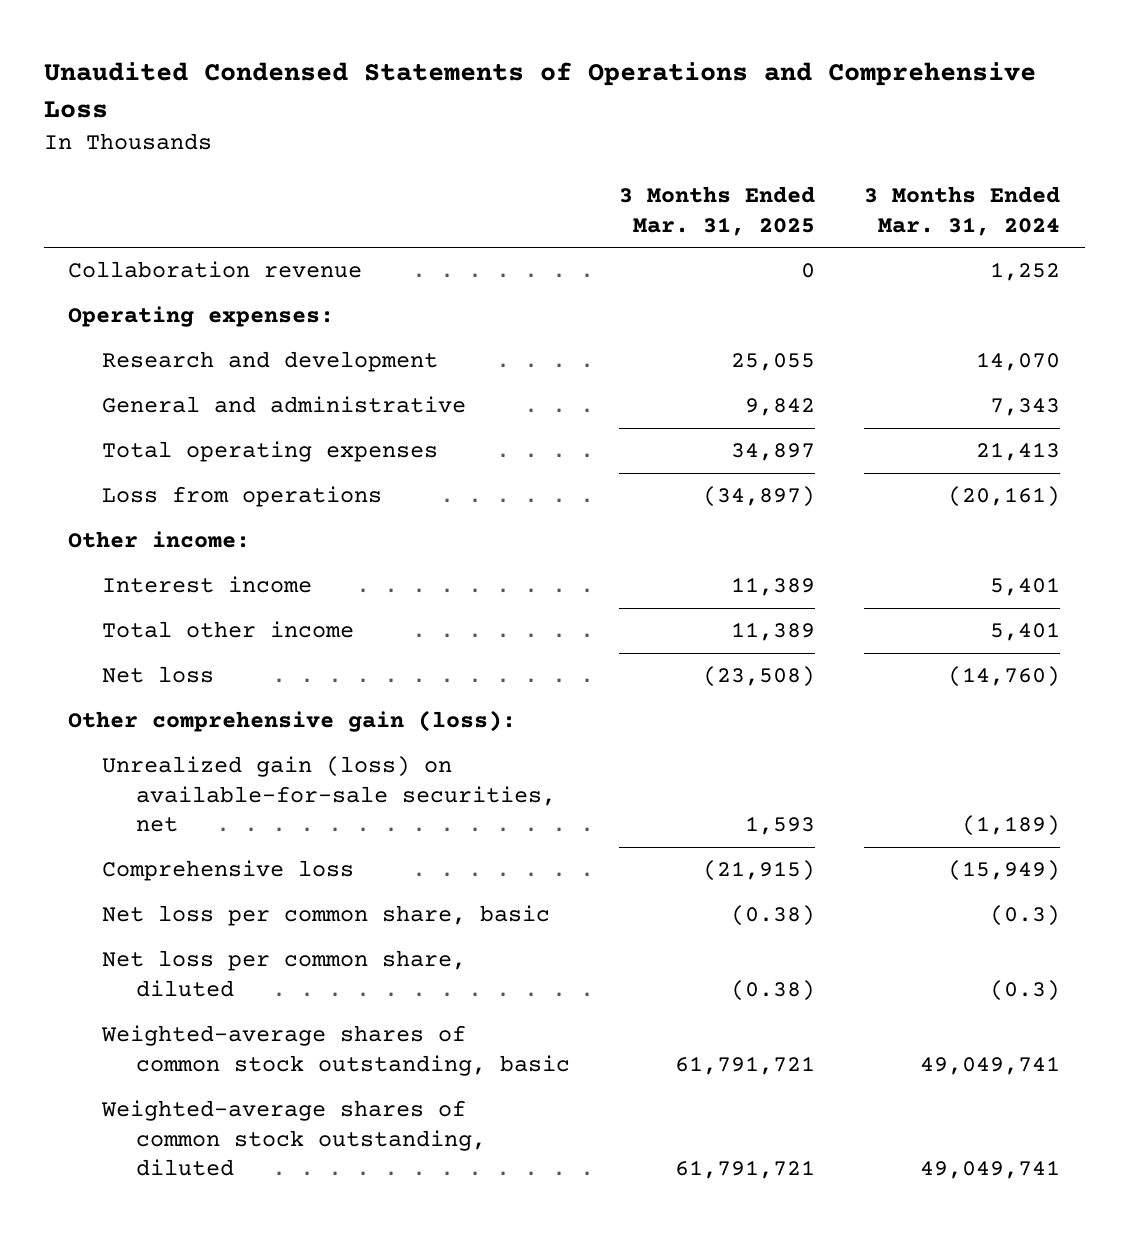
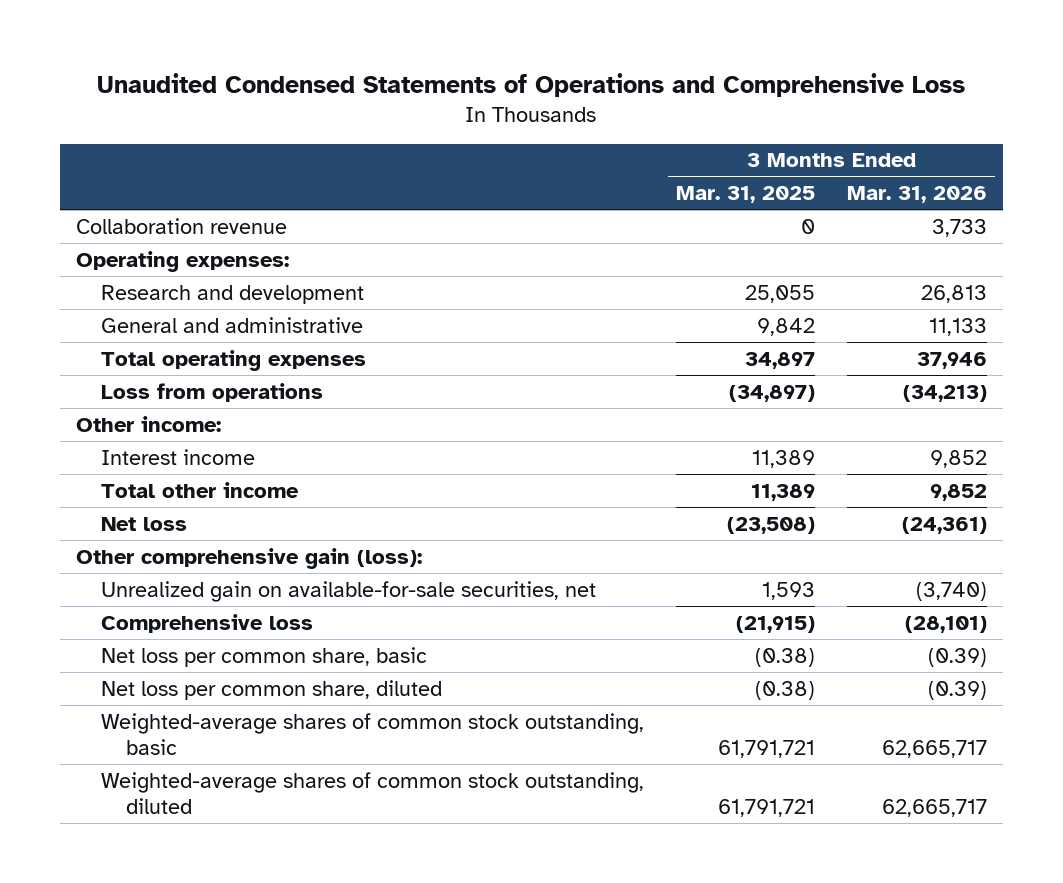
[864,186,1061,236] 3 Months Ended Mar. 31, 2024 -> none
none -> [847,186,988,204] Mar. 31, 2026
[101,756,556,833] Unrealized gain (loss) on available-for-sale securities, net -> [100,580,596,602] Unrealized gain on available-for-sale securities, net

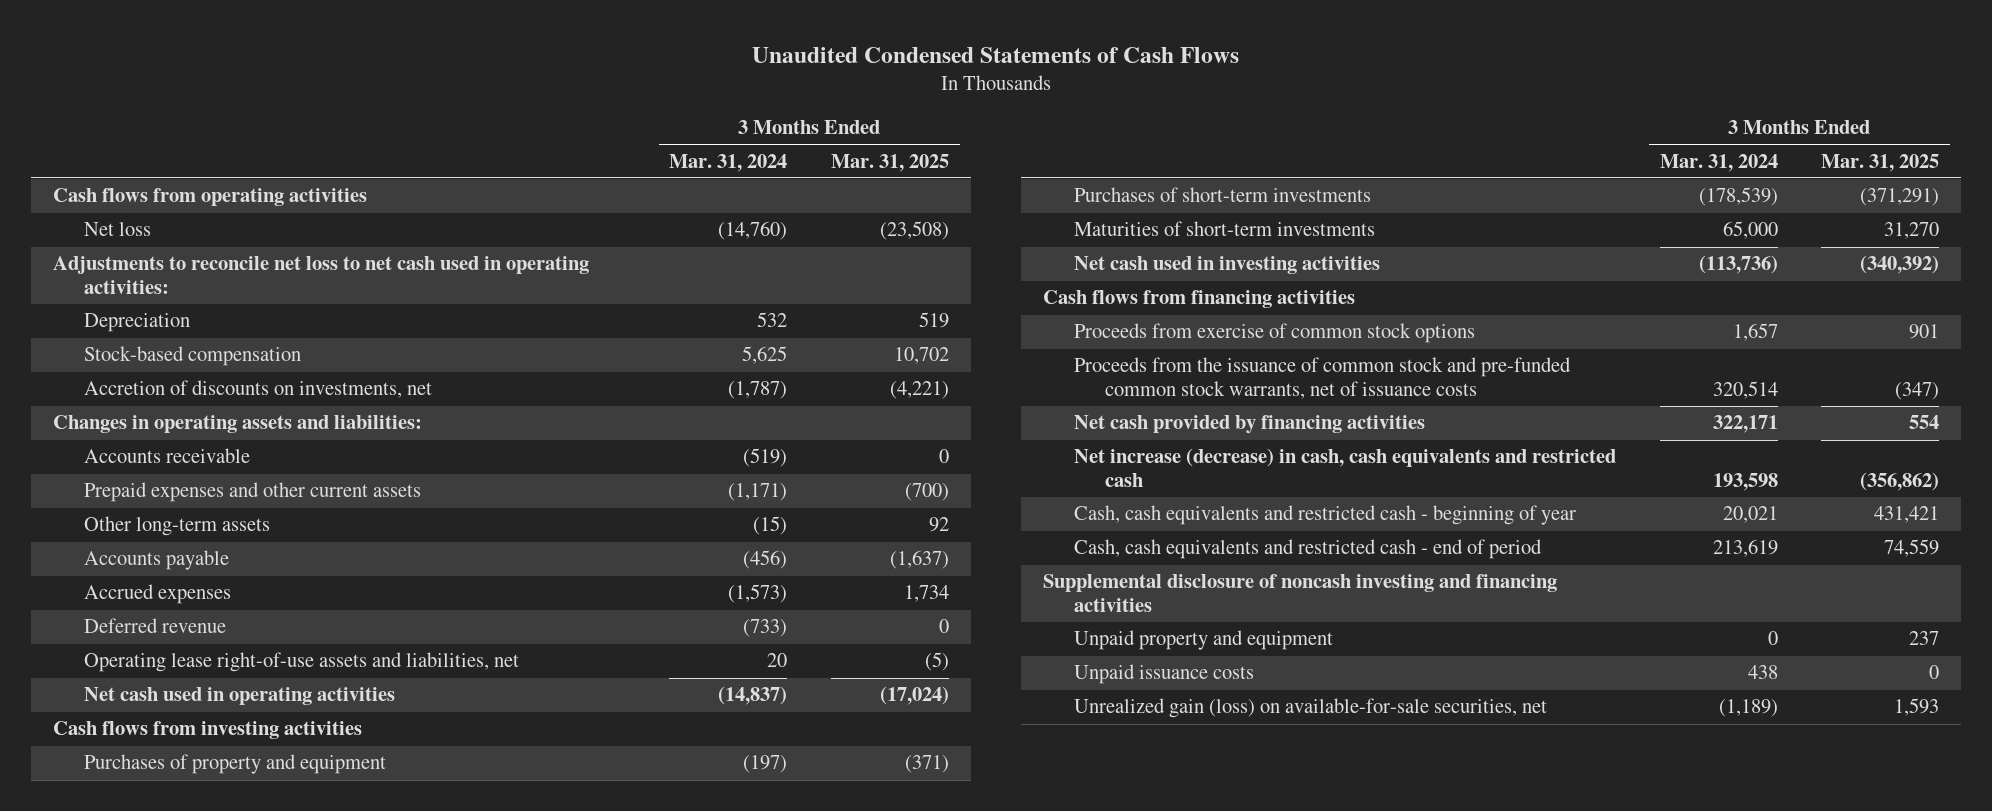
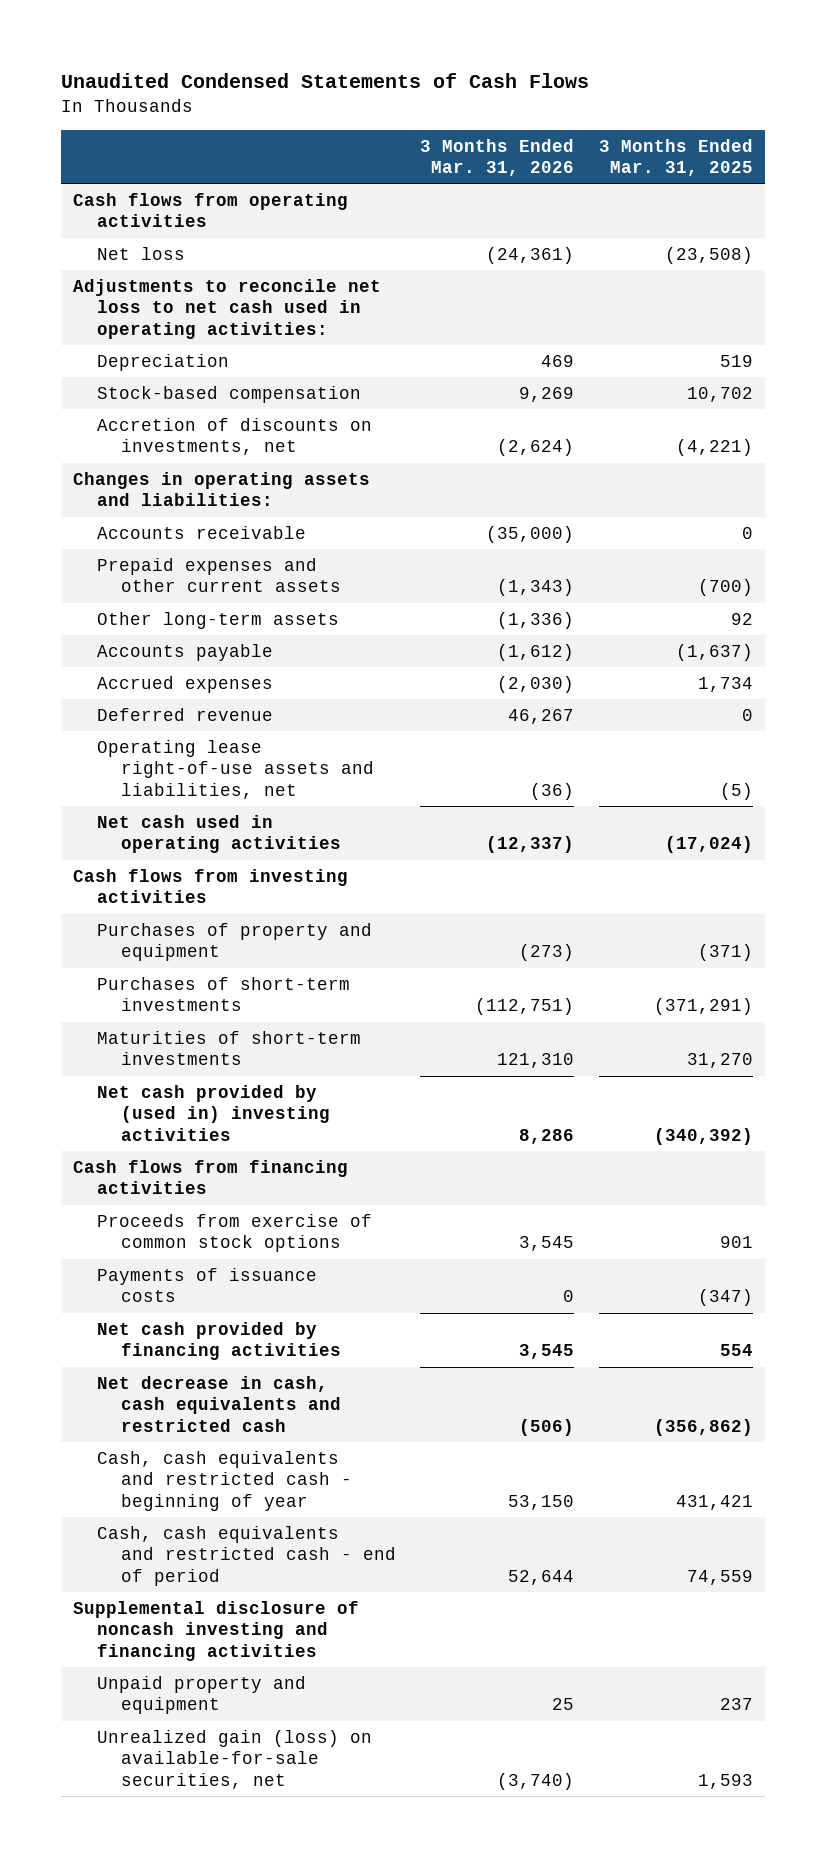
[669,153,788,172] Mar. 31, 2024 -> none
none -> [420,138,575,177] 3 Months Ended Mar. 31, 2026
[1074,256,1381,275] Net cash used in investing activities -> [97,1084,330,1141] Net cash provided by (used in) investing activities
[1074,357,1572,400] Proceeds from the issuance of common stock and pre-funded common stock warrants, net of issuance costs -> [97,1267,318,1303] Payments of issuance costs
[1074,448,1617,488] Net increase (decrease) in cash, cash equivalents and restricted cash -> [97,1375,341,1432] Net decrease in cash, cash equivalents and restricted cash
[1074,664,1255,685] Unpaid issuance costs -> none

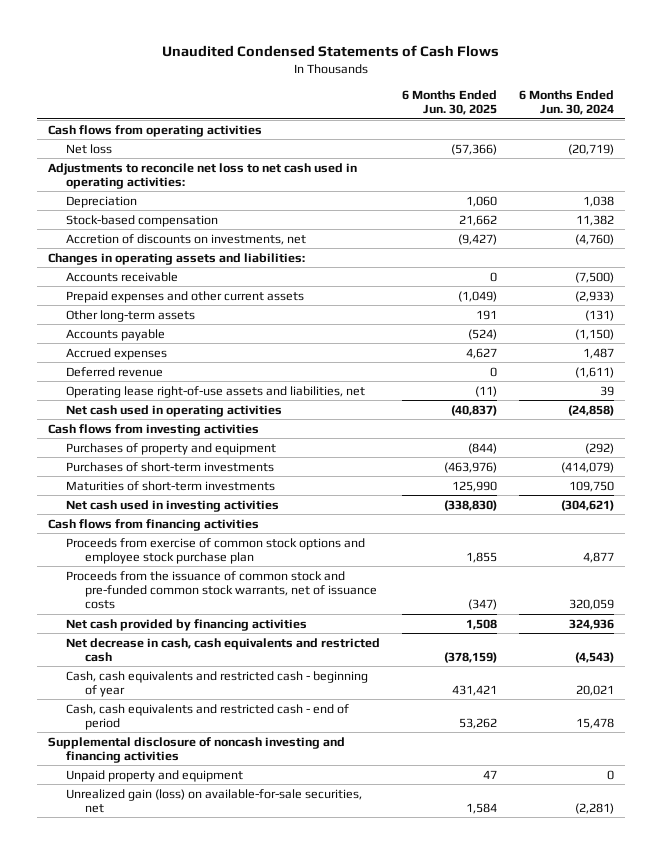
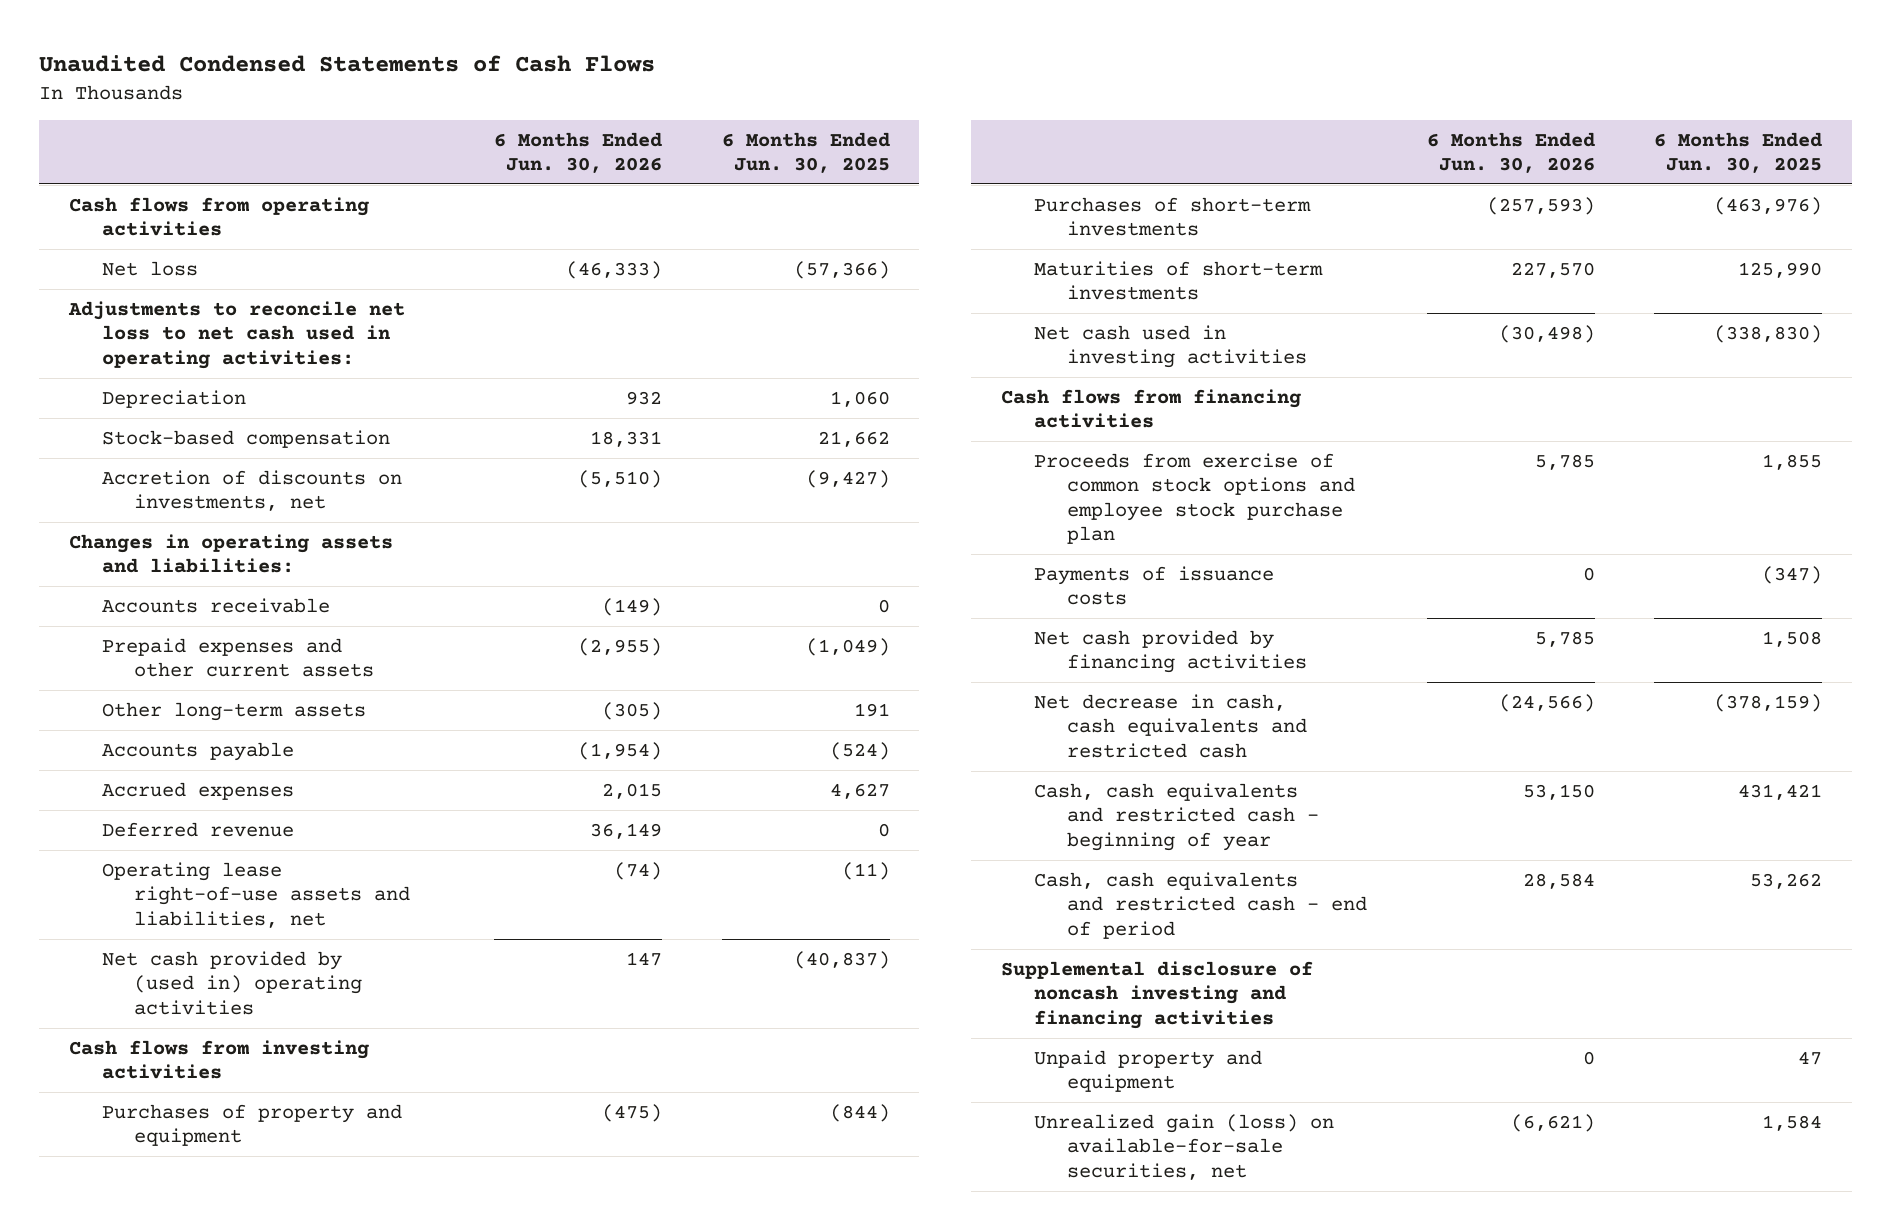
[518,90,614,116] 6 Months Ended Jun. 30, 2024 -> none
none -> [494,131,663,174] 6 Months Ended Jun. 30, 2026
[66,404,283,417] Net cash used in operating activities -> [101,950,363,1015] Net cash provided by (used in) operating activities
[66,570,377,610] Proceeds from the issuance of common stock and pre-funded common stock warrants, net of issuance costs -> [1034,565,1275,606] Payments of issuance costs

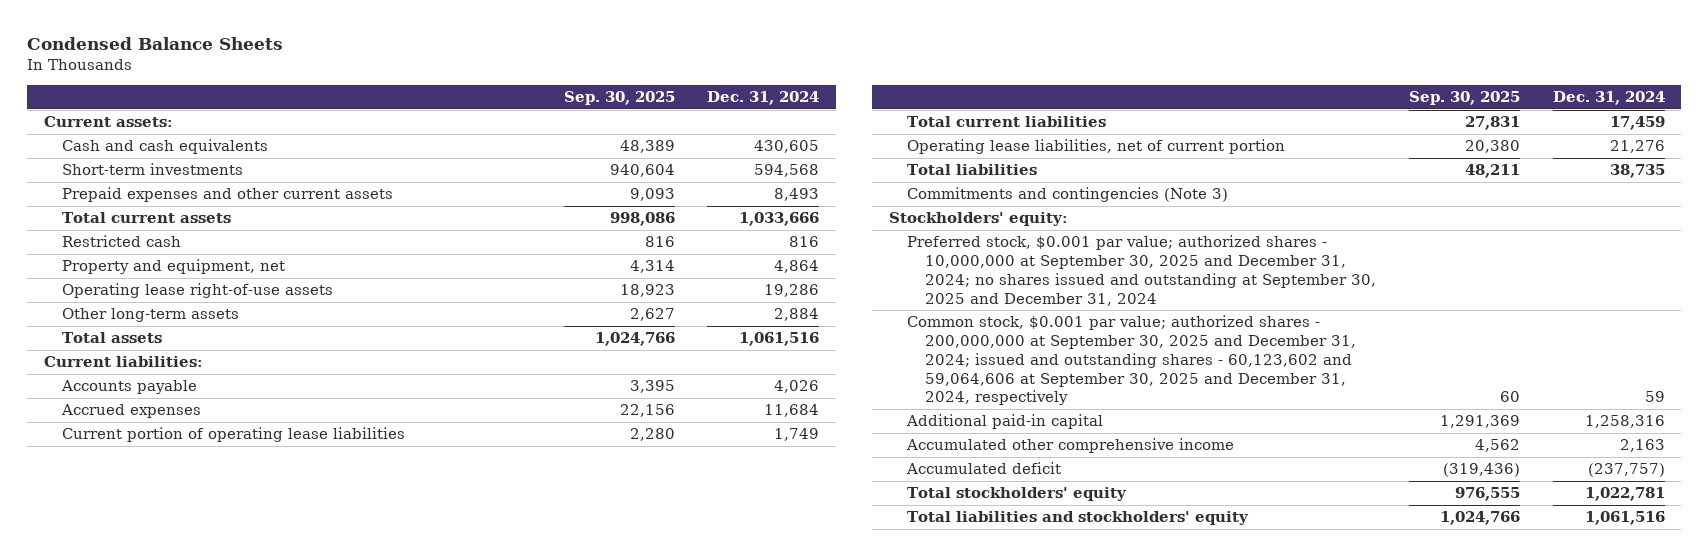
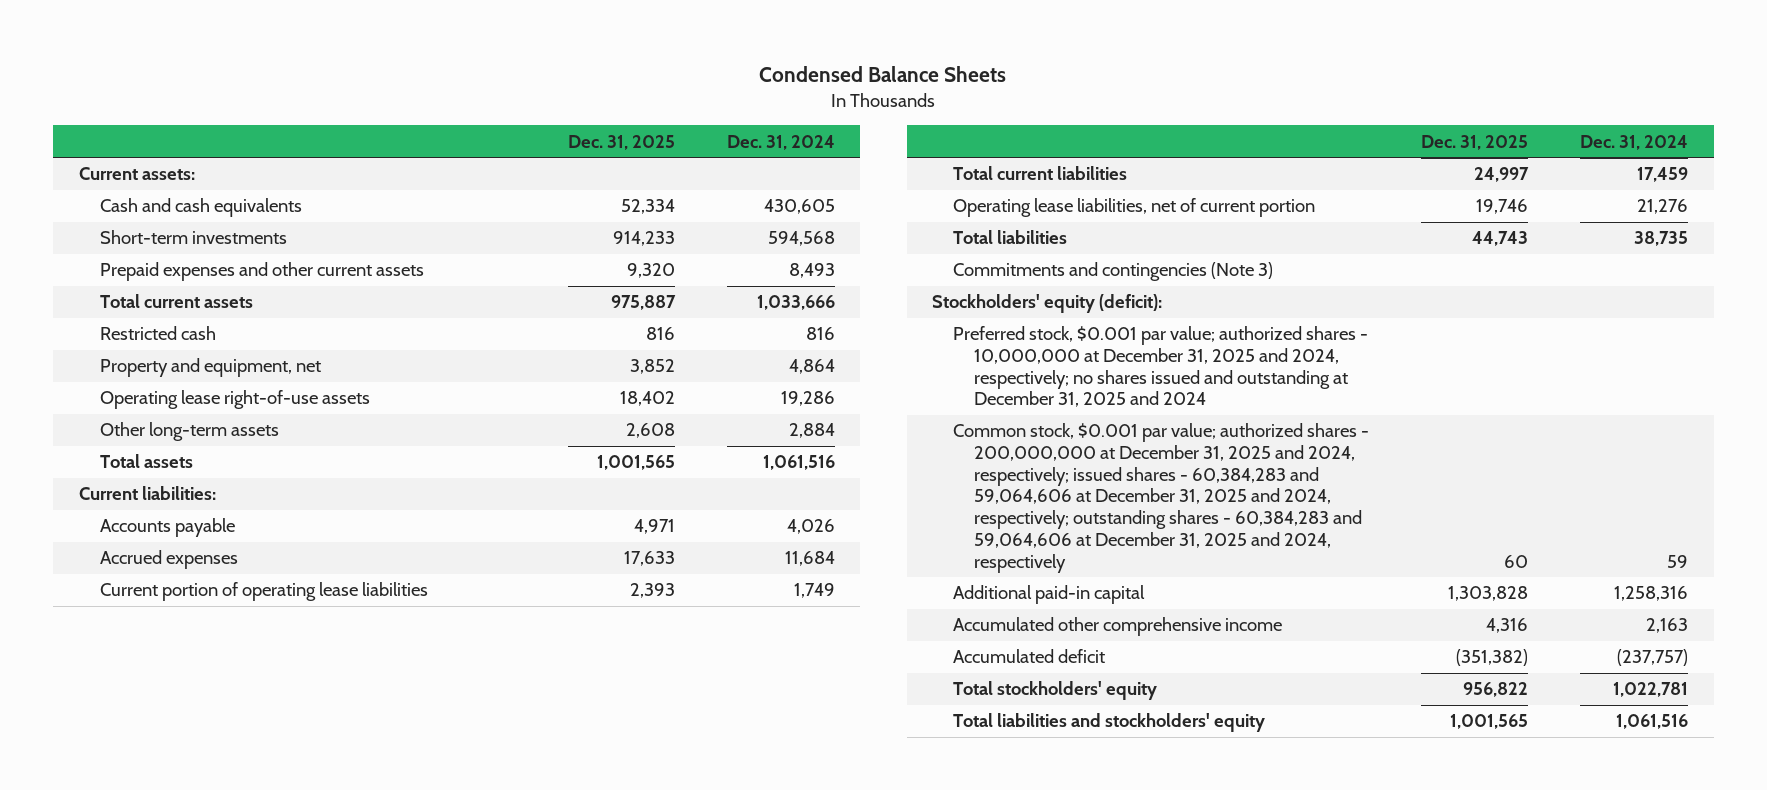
[563,91,675,106] Sep. 30, 2025 -> none
none -> [567,134,675,150] Dec. 31, 2025
[888,212,1068,227] Stockholders' equity: -> [932,294,1163,314] Stockholders' equity (deficit):
[906,235,1377,306] Preferred stock, $0.001 par value; authorized shares - 10,000,000 at September 30, 2025 and December 31, 2024; no shares issued and outstanding at September 30, 2025 and December 31, 2024 -> [953,326,1369,408] Preferred stock, $0.001 par value; authorized shares - 10,000,000 at December 31, 2025 and 2024, respectively; no shares issued and outstanding at December 31, 2025 and 2024
[906,315,1357,406] Common stock, $0.001 par value; authorized shares - 200,000,000 at September 30, 2025 and December 31, 2024; issued and outstanding shares - 60,123,602 and 59,064,606 at September 30, 2025 and December 31, 2024, respectively -> [953,423,1370,573] Common stock, $0.001 par value; authorized shares - 200,000,000 at December 31, 2025 and 2024, respectively; issued shares - 60,384,283 and 59,064,606 at December 31, 2025 and 2024, respectively; outstanding shares - 60,384,283 and 59,064,606 at December 31, 2025 and 2024, respectively

